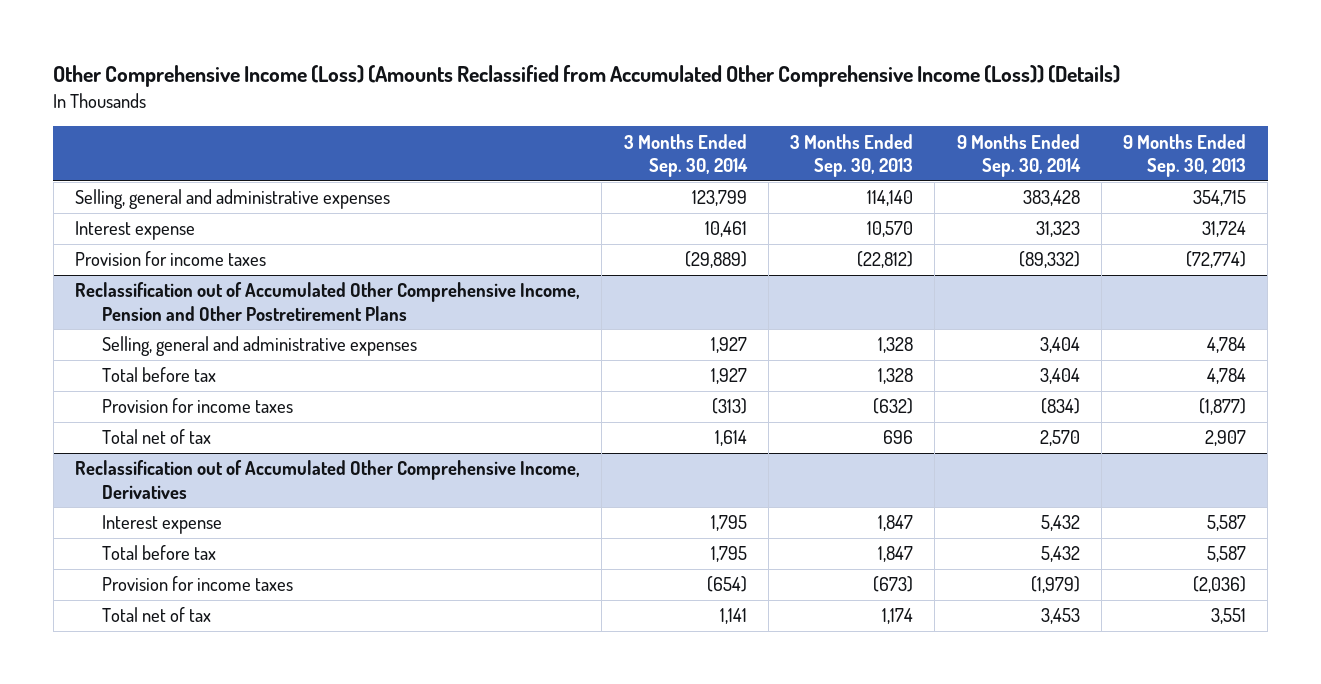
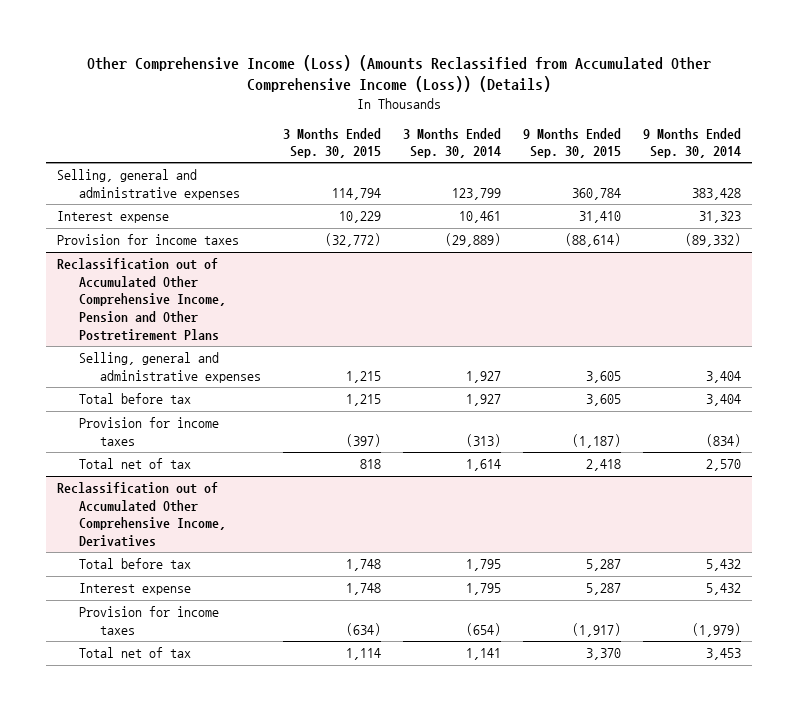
[790,133,914,177] 3 Months Ended Sep. 30, 2013 -> none
[1123,133,1247,177] 9 Months Ended Sep. 30, 2013 -> none
none -> [282,127,381,159] 3 Months Ended Sep. 30, 2015
none -> [522,127,621,159] 9 Months Ended Sep. 30, 2015
[101,515,222,535] Interest expense -> [78,583,191,596] Interest expense

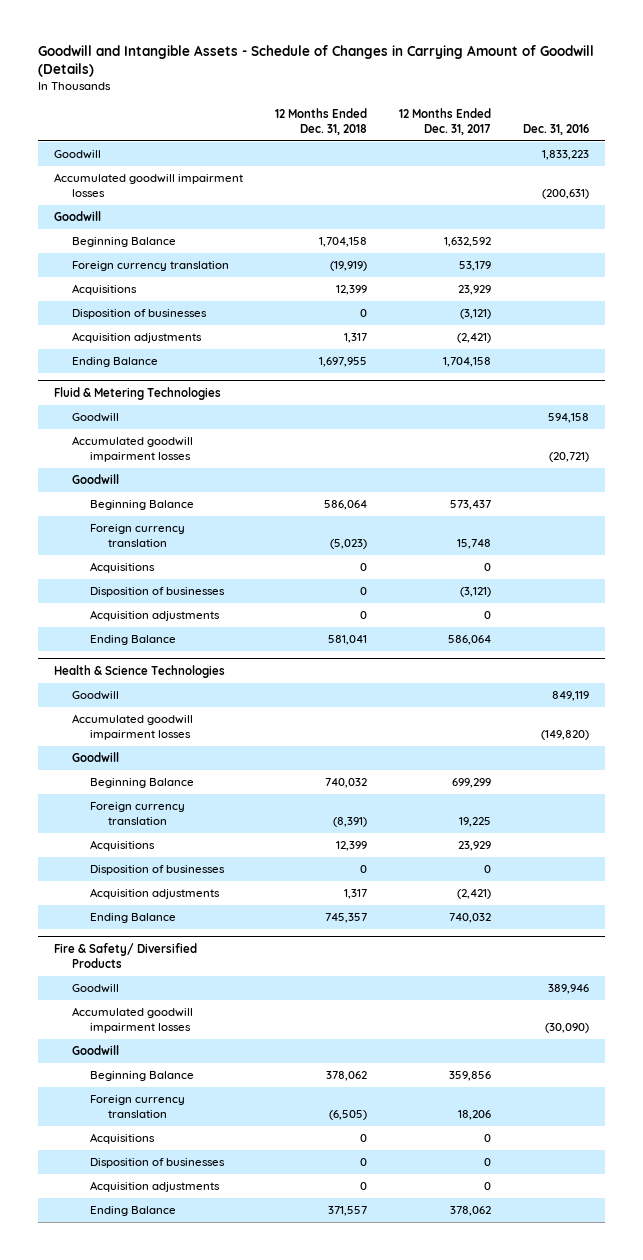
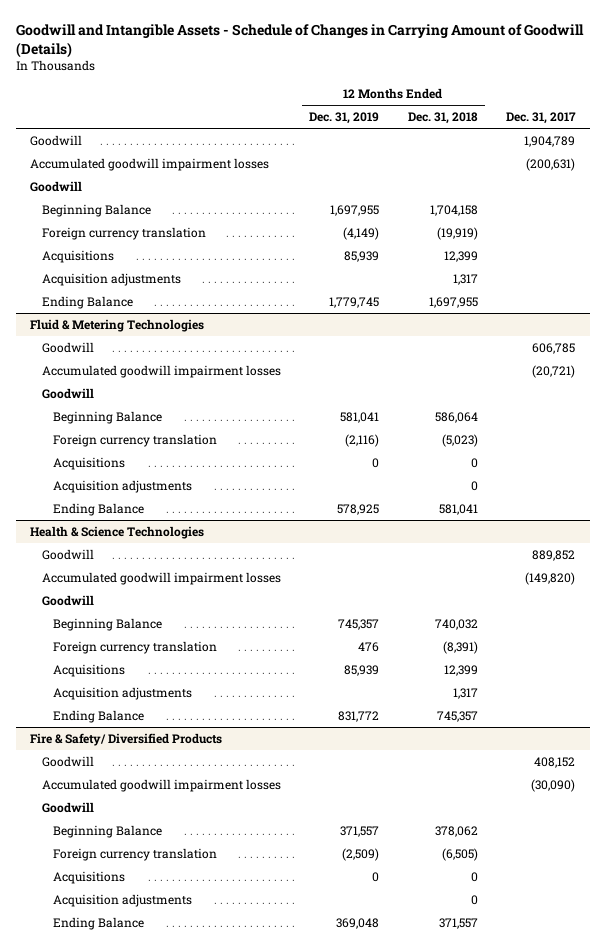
[399,107,492,135] 12 Months Ended Dec. 31, 2017 -> none
[523,123,590,135] Dec. 31, 2016 -> none
none -> [309,112,380,125] Dec. 31, 2019
none -> [506,112,577,125] Dec. 31, 2017
[72,309,208,320] Disposition of businesses -> none
[90,587,226,598] Disposition of businesses -> none
[90,865,226,876] Disposition of businesses -> none
[90,1158,226,1169] Disposition of businesses -> none

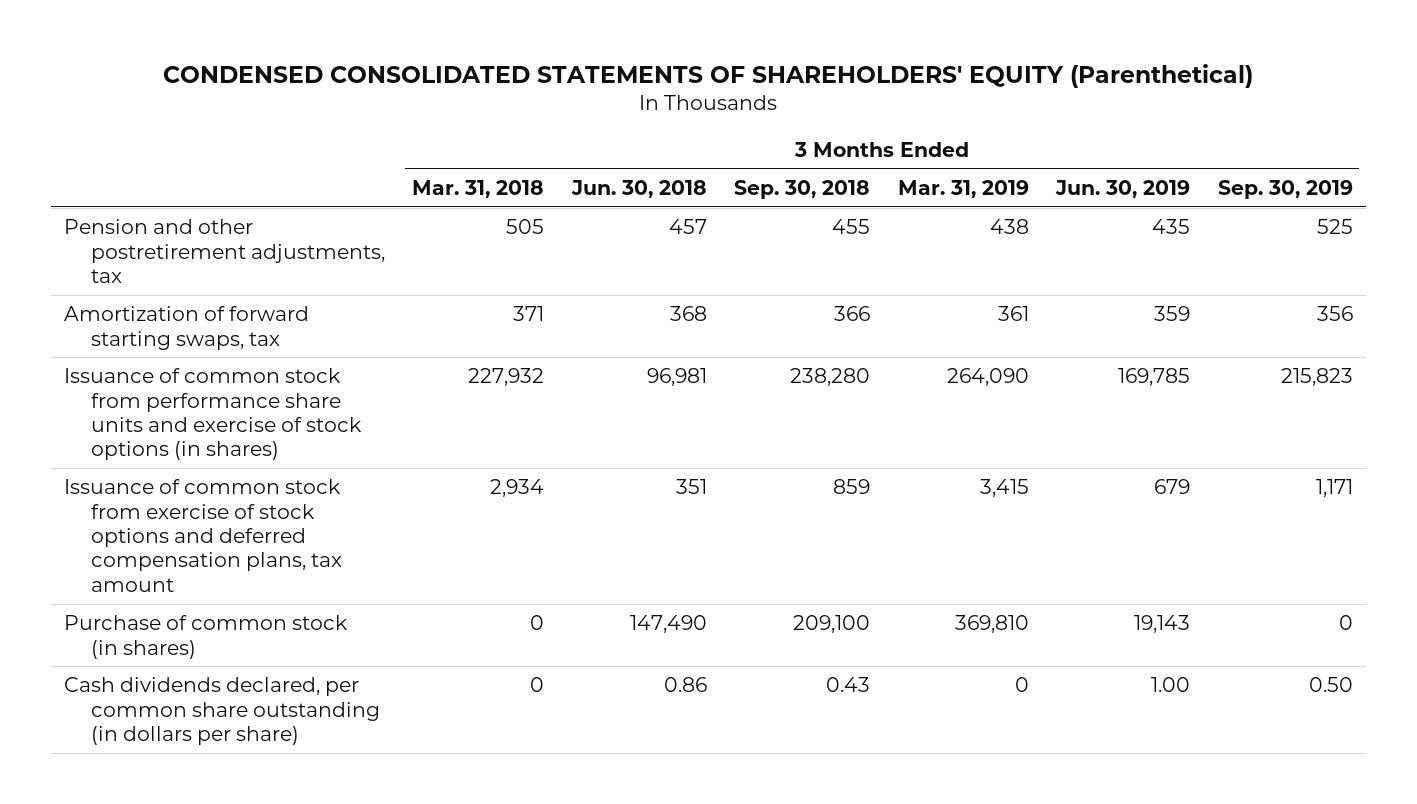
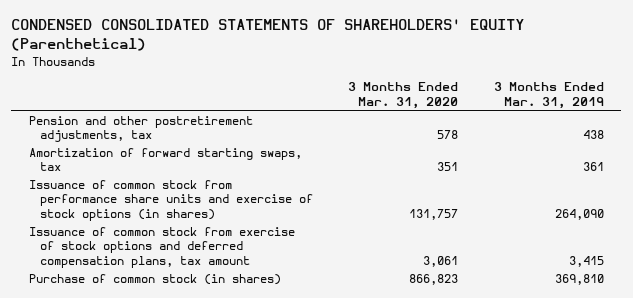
[412,180,545,199] Mar. 31, 2018 -> none
[570,180,707,199] Jun. 30, 2018 -> none
[734,180,871,200] Sep. 30, 2018 -> none
[1055,180,1191,199] Jun. 30, 2019 -> none
[1217,180,1353,200] Sep. 30, 2019 -> none
none -> [348,82,459,109] 3 Months Ended Mar. 31, 2020
[64,677,380,746] Cash dividends declared, per common share outstanding (in dollars per share) -> none

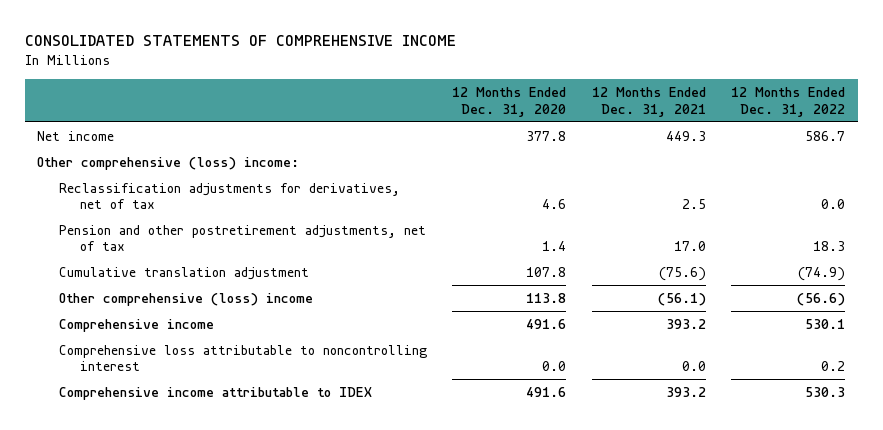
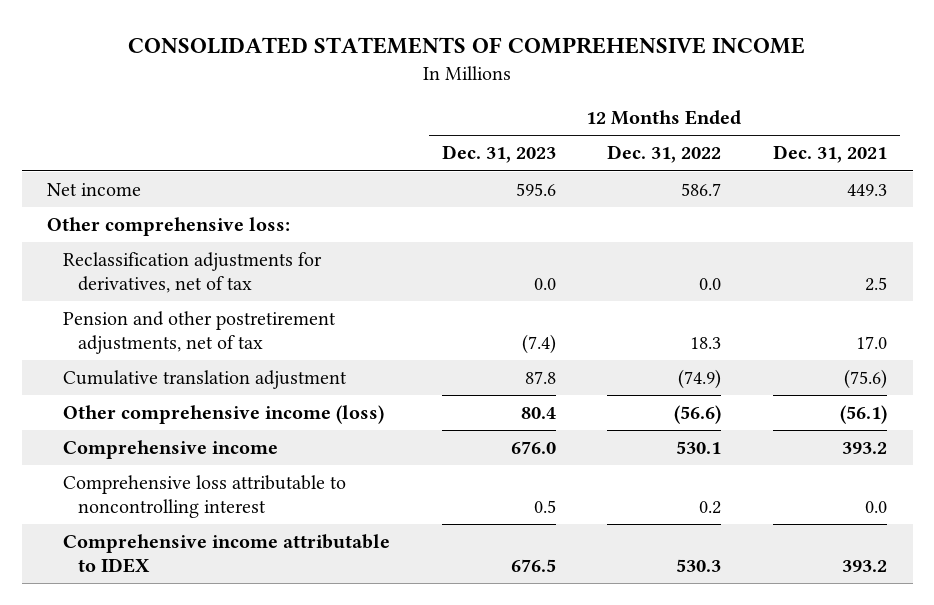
[452,86,567,117] 12 Months Ended Dec. 31, 2020 -> none
none -> [441,145,556,164] Dec. 31, 2023
[37,156,300,170] Other comprehensive (loss) income: -> [47,217,291,237] Other comprehensive loss:
[58,292,313,306] Other comprehensive (loss) income -> [62,405,384,425] Other comprehensive income (loss)

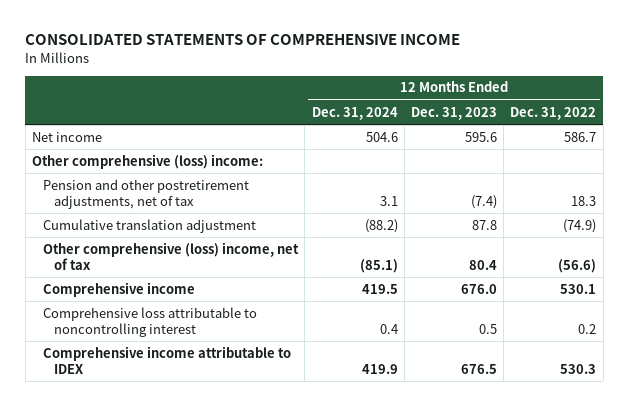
[772,145,887,164] Dec. 31, 2021 -> none
none -> [311,106,398,120] Dec. 31, 2024
[62,252,322,294] Reclassification adjustments for derivatives, net of tax -> none
[47,217,291,237] Other comprehensive loss: -> [31,153,263,169] Other comprehensive (loss) income:
[62,405,384,425] Other comprehensive income (loss) -> [43,241,300,270] Other comprehensive (loss) income, net of tax

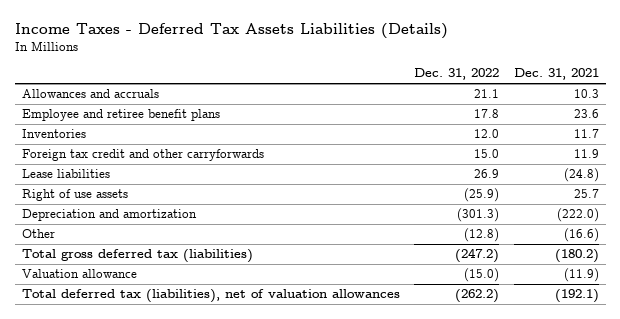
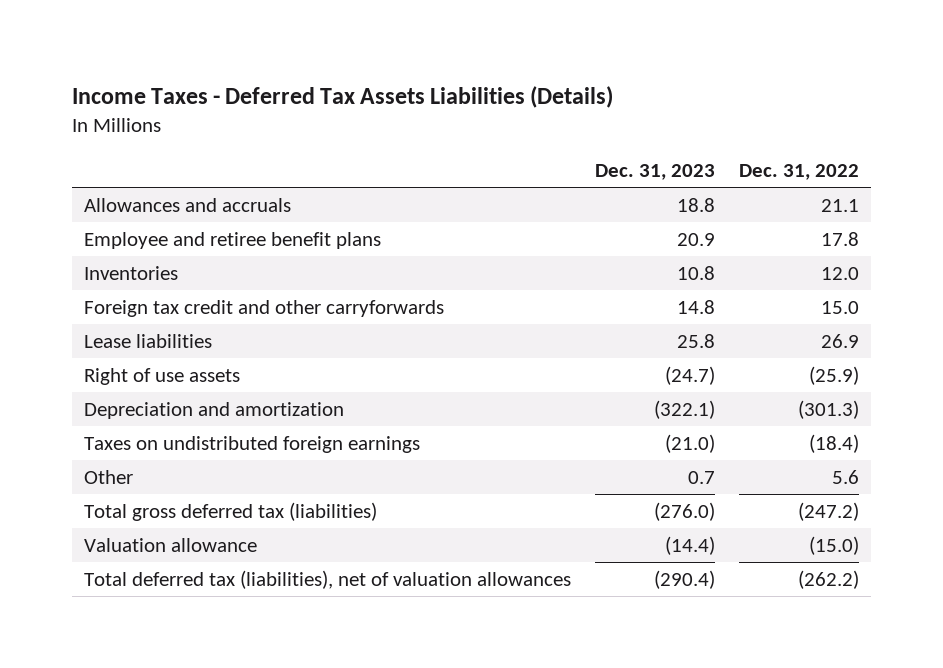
[513,68,599,81] Dec. 31, 2021 -> none
none -> [595,164,716,181] Dec. 31, 2023
none -> [83,435,420,453] Taxes on undistributed foreign earnings
[464,228,500,243] (12.8) -> [832,469,860,484] 5.6

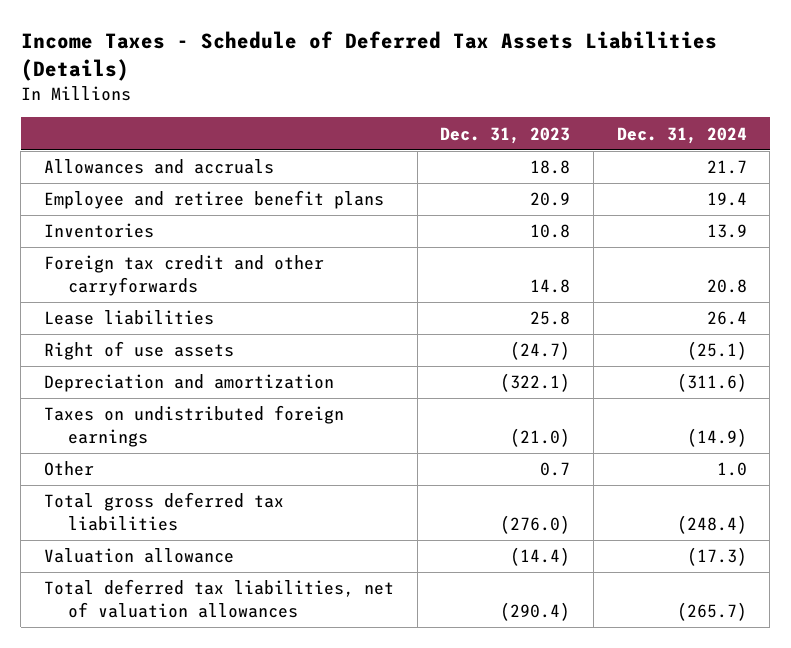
[71,86,613,109] Income Taxes - Deferred Tax Assets Liabilities (Details) -> [20,31,717,81] Income Taxes - Schedule of Deferred Tax Assets Liabilities (Details)
[739,164,860,181] Dec. 31, 2022 -> none
none -> [616,126,747,144] Dec. 31, 2024
[83,501,377,521] Total gross deferred tax (liabilities) -> [44,492,285,531] Total gross deferred tax liabilities
[83,569,571,589] Total deferred tax (liabilities), net of valuation allowances -> [44,579,395,618] Total deferred tax liabilities, net of valuation allowances

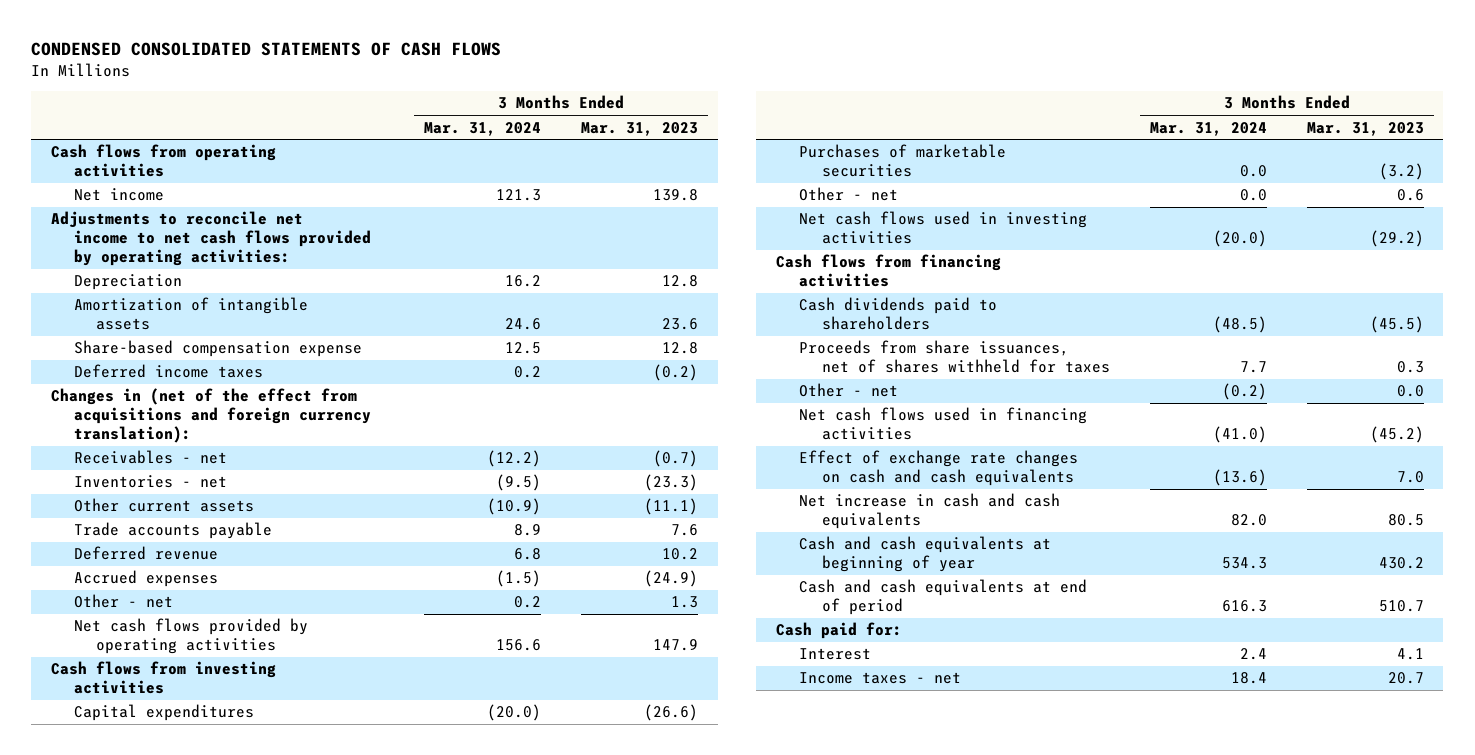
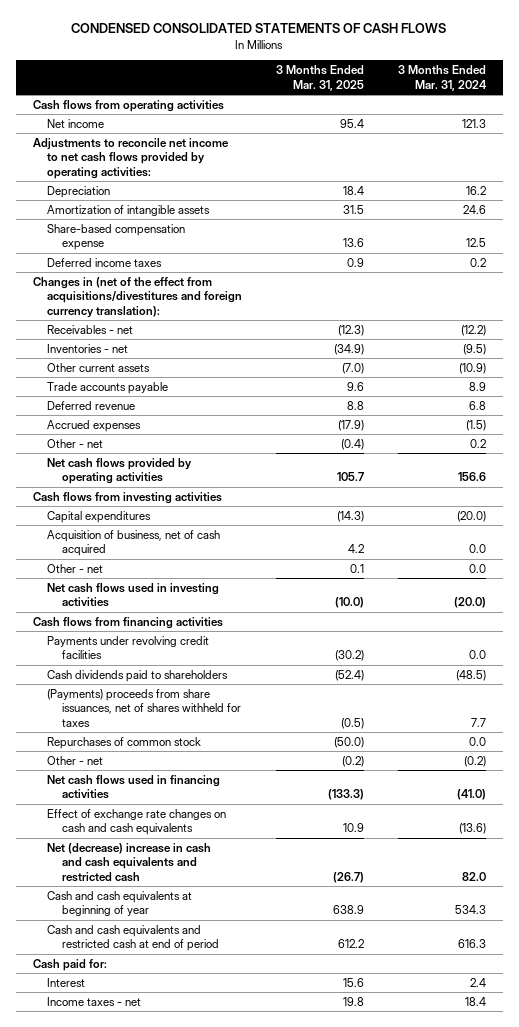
[581,121,699,136] Mar. 31, 2023 -> none
none -> [276,65,365,91] 3 Months Ended Mar. 31, 2025
[51,388,371,444] Changes in (net of the effect from acquisitions and foreign currency translation): -> [32,276,243,318] Changes in (net of the effect from acquisitions/divestitures and foreign currency translation):
[799,144,1007,178] Purchases of marketable securities -> none
none -> [47,529,221,557] Acquisition of business, net of cash acquired
none -> [47,635,210,660] Payments under revolving credit facilities
[799,340,1110,374] Proceeds from share issuances, net of shares withheld for taxes -> [47,688,242,727] (Payments) proceeds from share issuances, net of shares withheld for taxes
none -> [47,736,202,749] Repurchases of common stock
[799,493,1061,530] Net increase in cash and cash equivalents -> [47,842,212,882] Net (decrease) increase in cash and cash equivalents and restricted cash
[799,579,1088,616] Cash and cash equivalents at end of period -> [47,924,220,952] Cash and cash equivalents and restricted cash at end of period

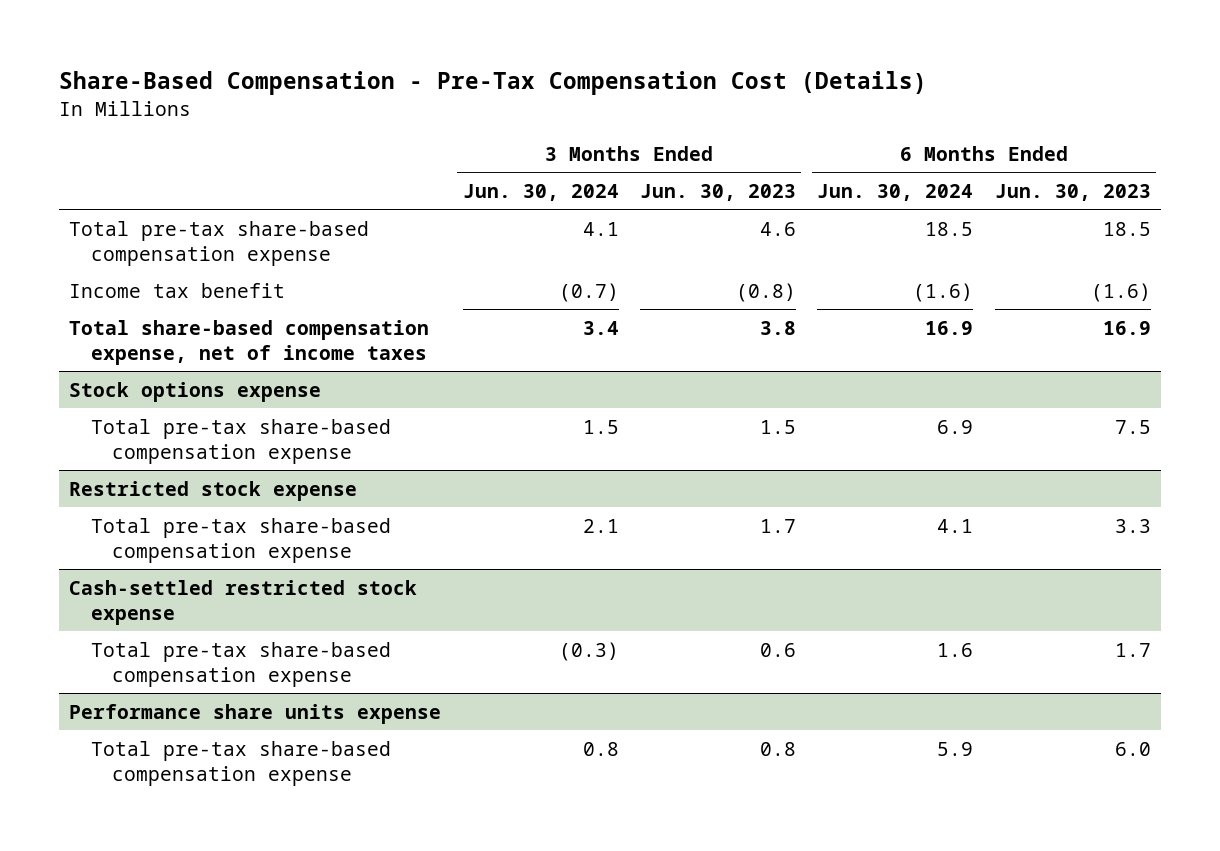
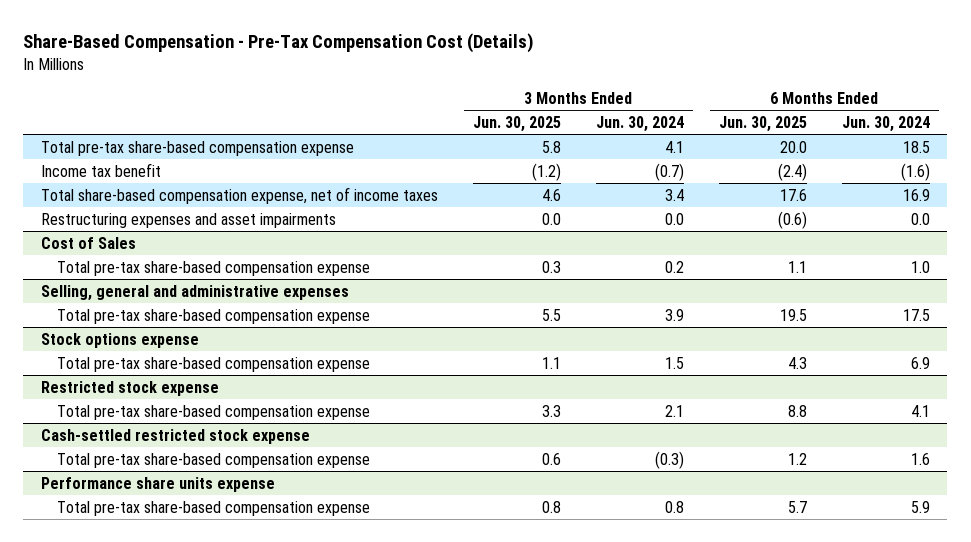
[640,183,797,201] Jun. 30, 2023 -> none
[994,183,1151,201] Jun. 30, 2023 -> none
none -> [472,115,561,132] Jun. 30, 2025
none -> [718,115,807,132] Jun. 30, 2025
none -> [40,212,336,228] Restructuring expenses and asset impairments
none -> [40,236,136,249] Cost of Sales
none -> [56,260,370,276] Total pre-tax share-based compensation expense
none -> [40,284,349,301] Selling, general and administrative expenses
none -> [56,308,370,324] Total pre-tax share-based compensation expense

